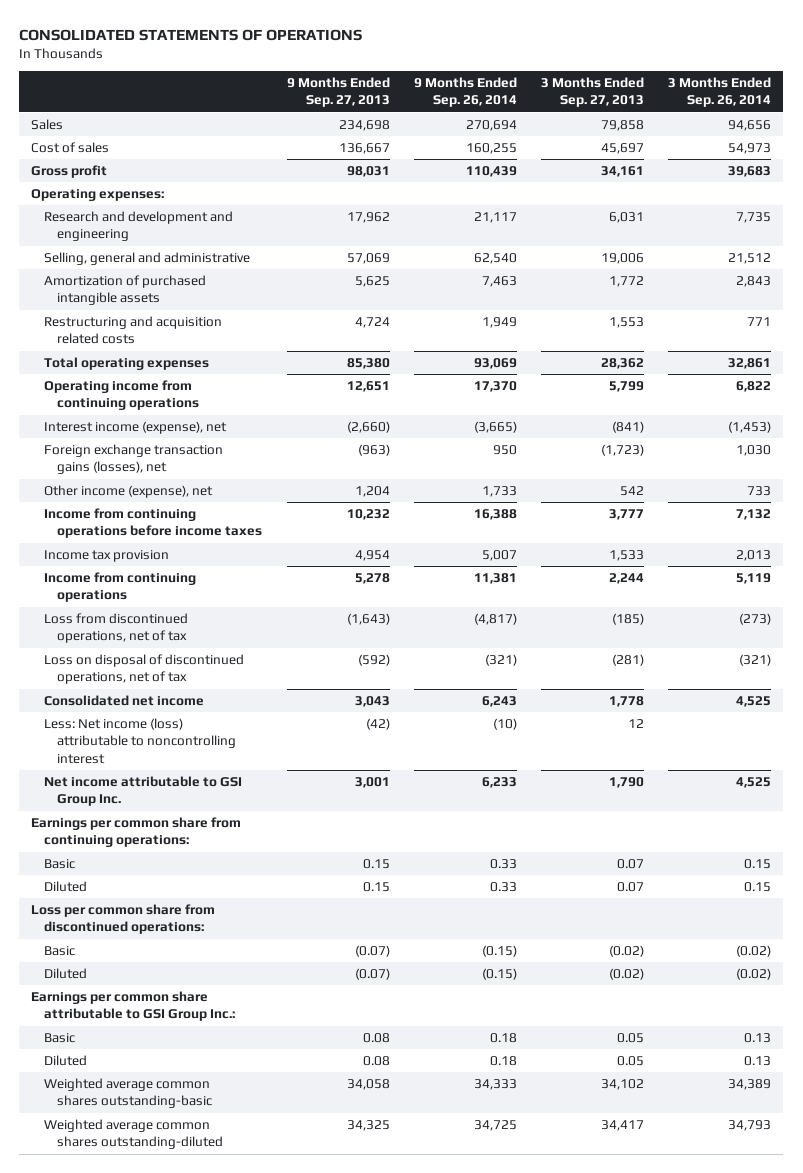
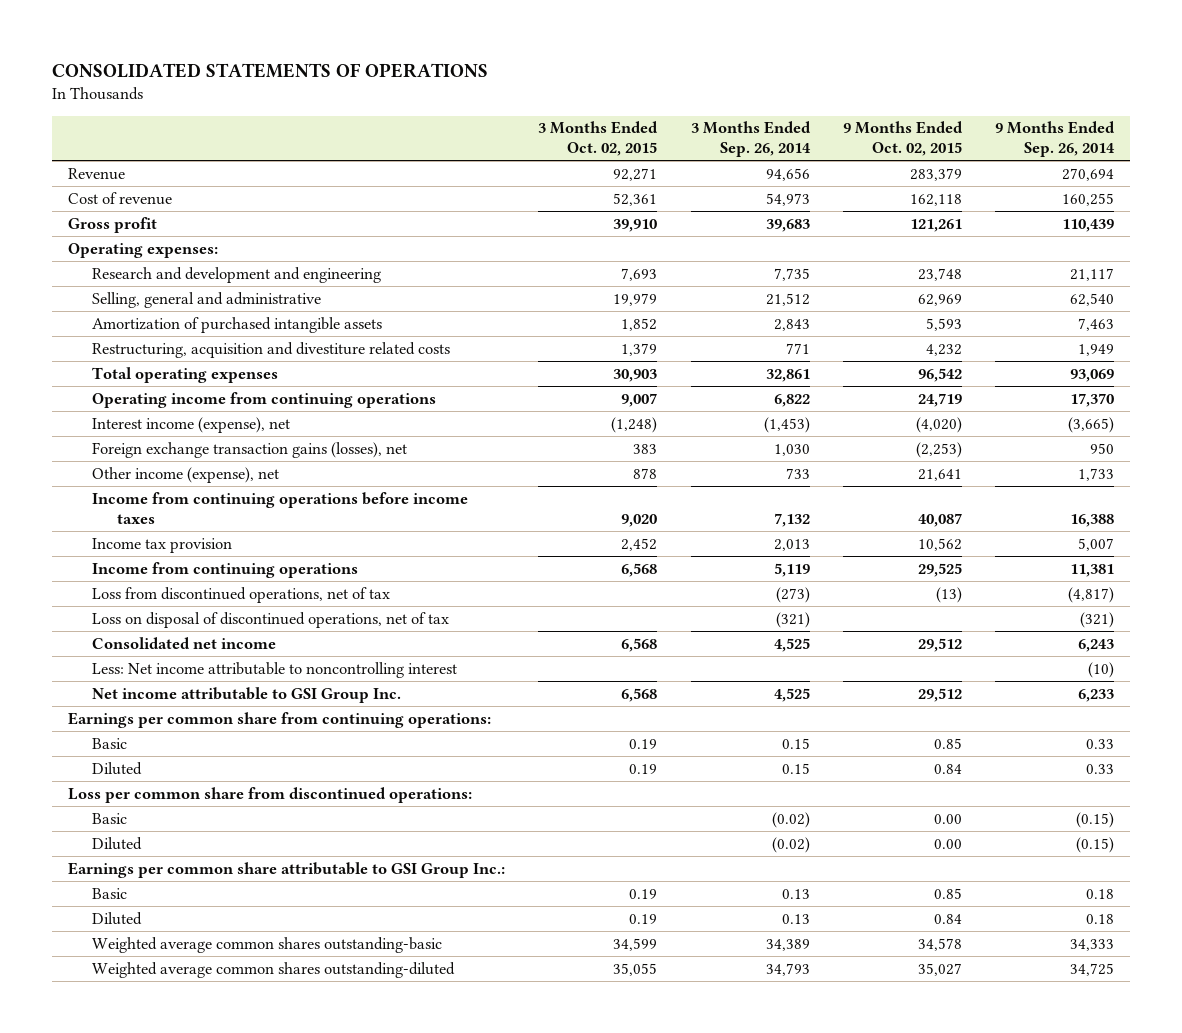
[286,77,390,108] 9 Months Ended Sep. 27, 2013 -> none
[540,77,644,108] 3 Months Ended Sep. 27, 2013 -> none
none -> [538,121,659,157] 3 Months Ended Oct. 02, 2015
none -> [842,121,963,157] 9 Months Ended Oct. 02, 2015
[31,119,64,131] Sales -> [68,167,126,180] Revenue
[31,142,110,154] Cost of sales -> [68,191,173,205] Cost of revenue
[44,316,223,345] Restructuring and acquisition related costs -> [92,341,451,358] Restructuring, acquisition and divestiture related costs
[44,718,237,764] Less: Net income (loss) attributable to noncontrolling interest -> [92,661,458,678] Less: Net income attributable to noncontrolling interest

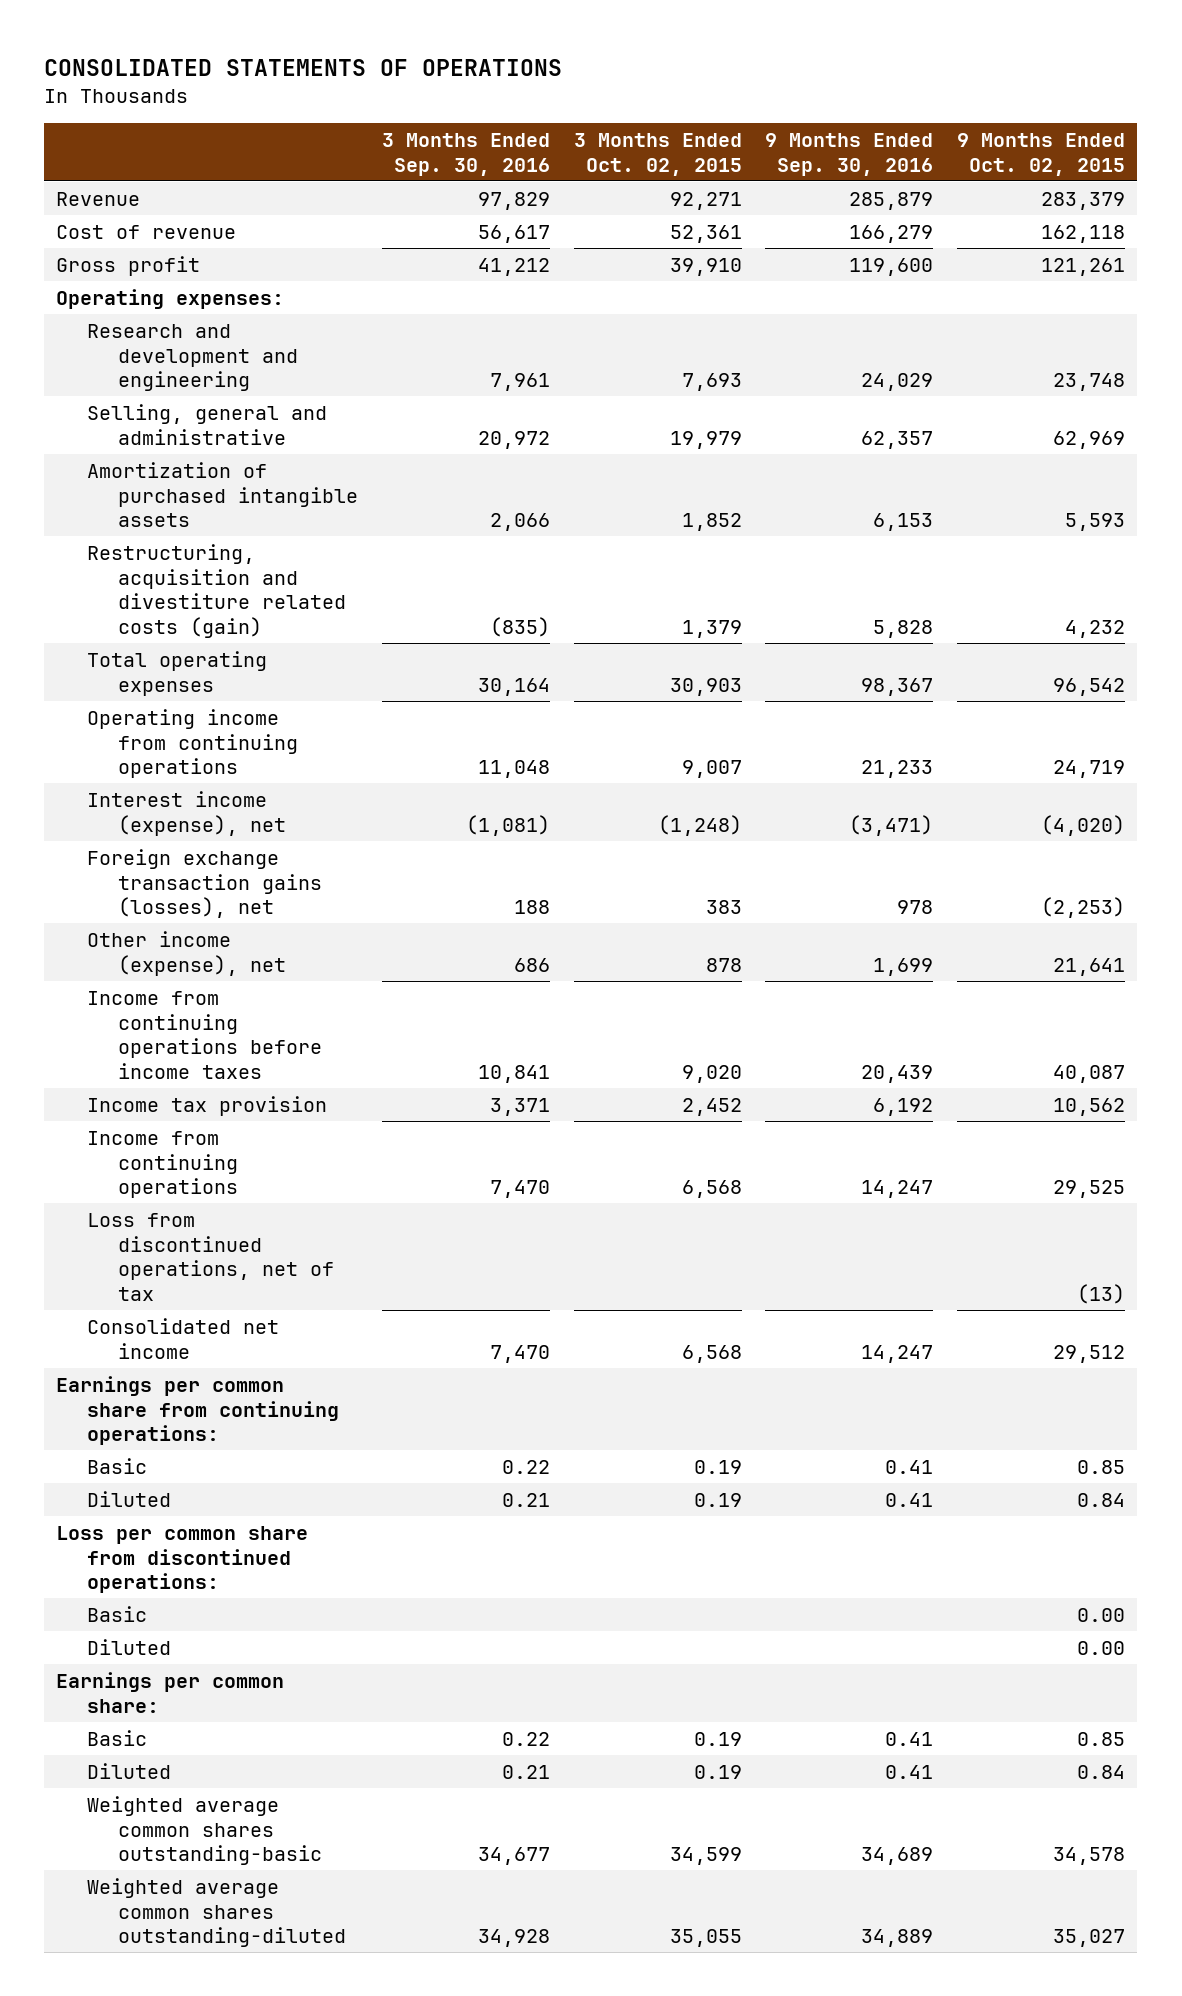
[690,121,811,158] 3 Months Ended Sep. 26, 2014 -> none
[994,121,1115,158] 9 Months Ended Sep. 26, 2014 -> none
none -> [381,133,550,176] 3 Months Ended Sep. 30, 2016
none -> [765,133,934,176] 9 Months Ended Sep. 30, 2016
[92,341,451,358] Restructuring, acquisition and divestiture related costs -> [87,543,347,638] Restructuring, acquisition and divestiture related costs (gain)
[92,611,450,628] Loss on disposal of discontinued operations, net of tax -> none
[92,661,458,678] Less: Net income attributable to noncontrolling interest -> none
[92,686,402,703] Net income attributable to GSI Group Inc. -> none
[68,861,506,878] Earnings per common share attributable to GSI Group Inc.: -> [56,1671,285,1713] Earnings per common share:

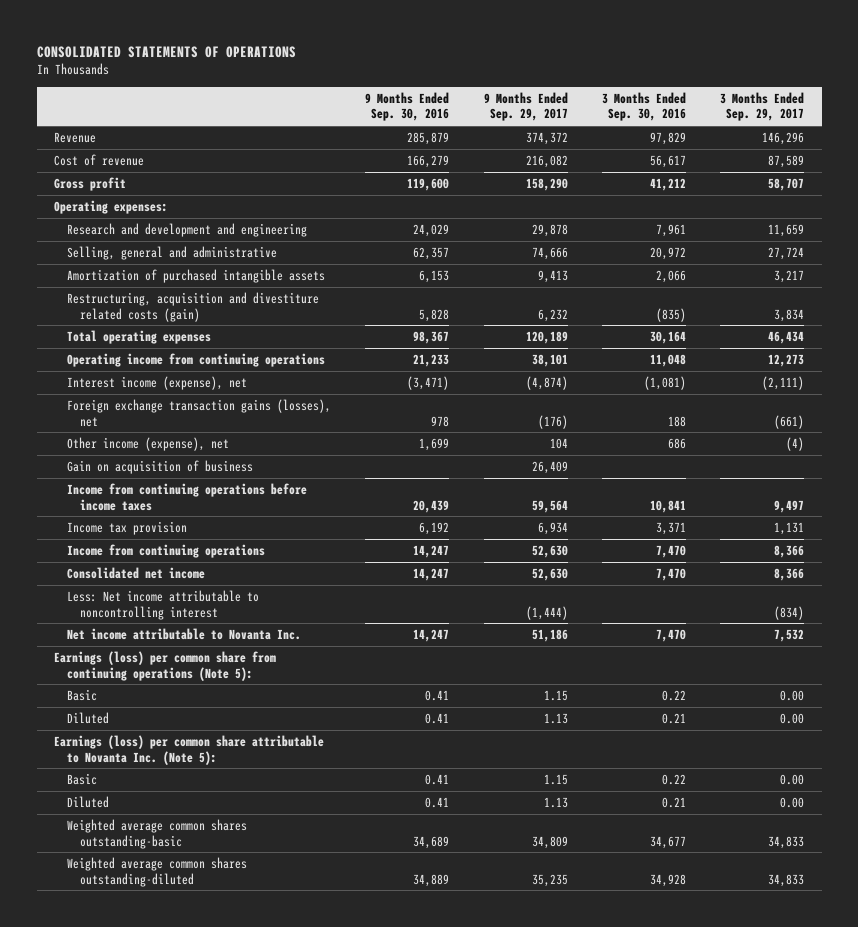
[573,133,742,176] 3 Months Ended Oct. 02, 2015 -> none
[957,133,1126,176] 9 Months Ended Oct. 02, 2015 -> none
none -> [483,91,568,122] 9 Months Ended Sep. 29, 2017
none -> [720,91,805,122] 3 Months Ended Sep. 29, 2017
none -> [67,459,254,474] Gain on acquisition of business
[87,1212,335,1301] Loss from discontinued operations, net of tax -> none
none -> [67,589,260,620] Less: Net income attributable to noncontrolling interest
none -> [67,627,302,640] Net income attributable to Novanta Inc.
[56,1375,340,1446] Earnings per common share from continuing operations: -> [53,650,276,681] Earnings (loss) per common share from continuing operations (Note 5):
[56,1525,309,1594] Loss per common share from discontinued operations: -> none
[87,1605,148,1622] Basic -> none
[87,1638,172,1655] Diluted -> none
[56,1671,285,1713] Earnings per common share: -> [53,734,324,765] Earnings (loss) per common share attributable to Novanta Inc. (Note 5):

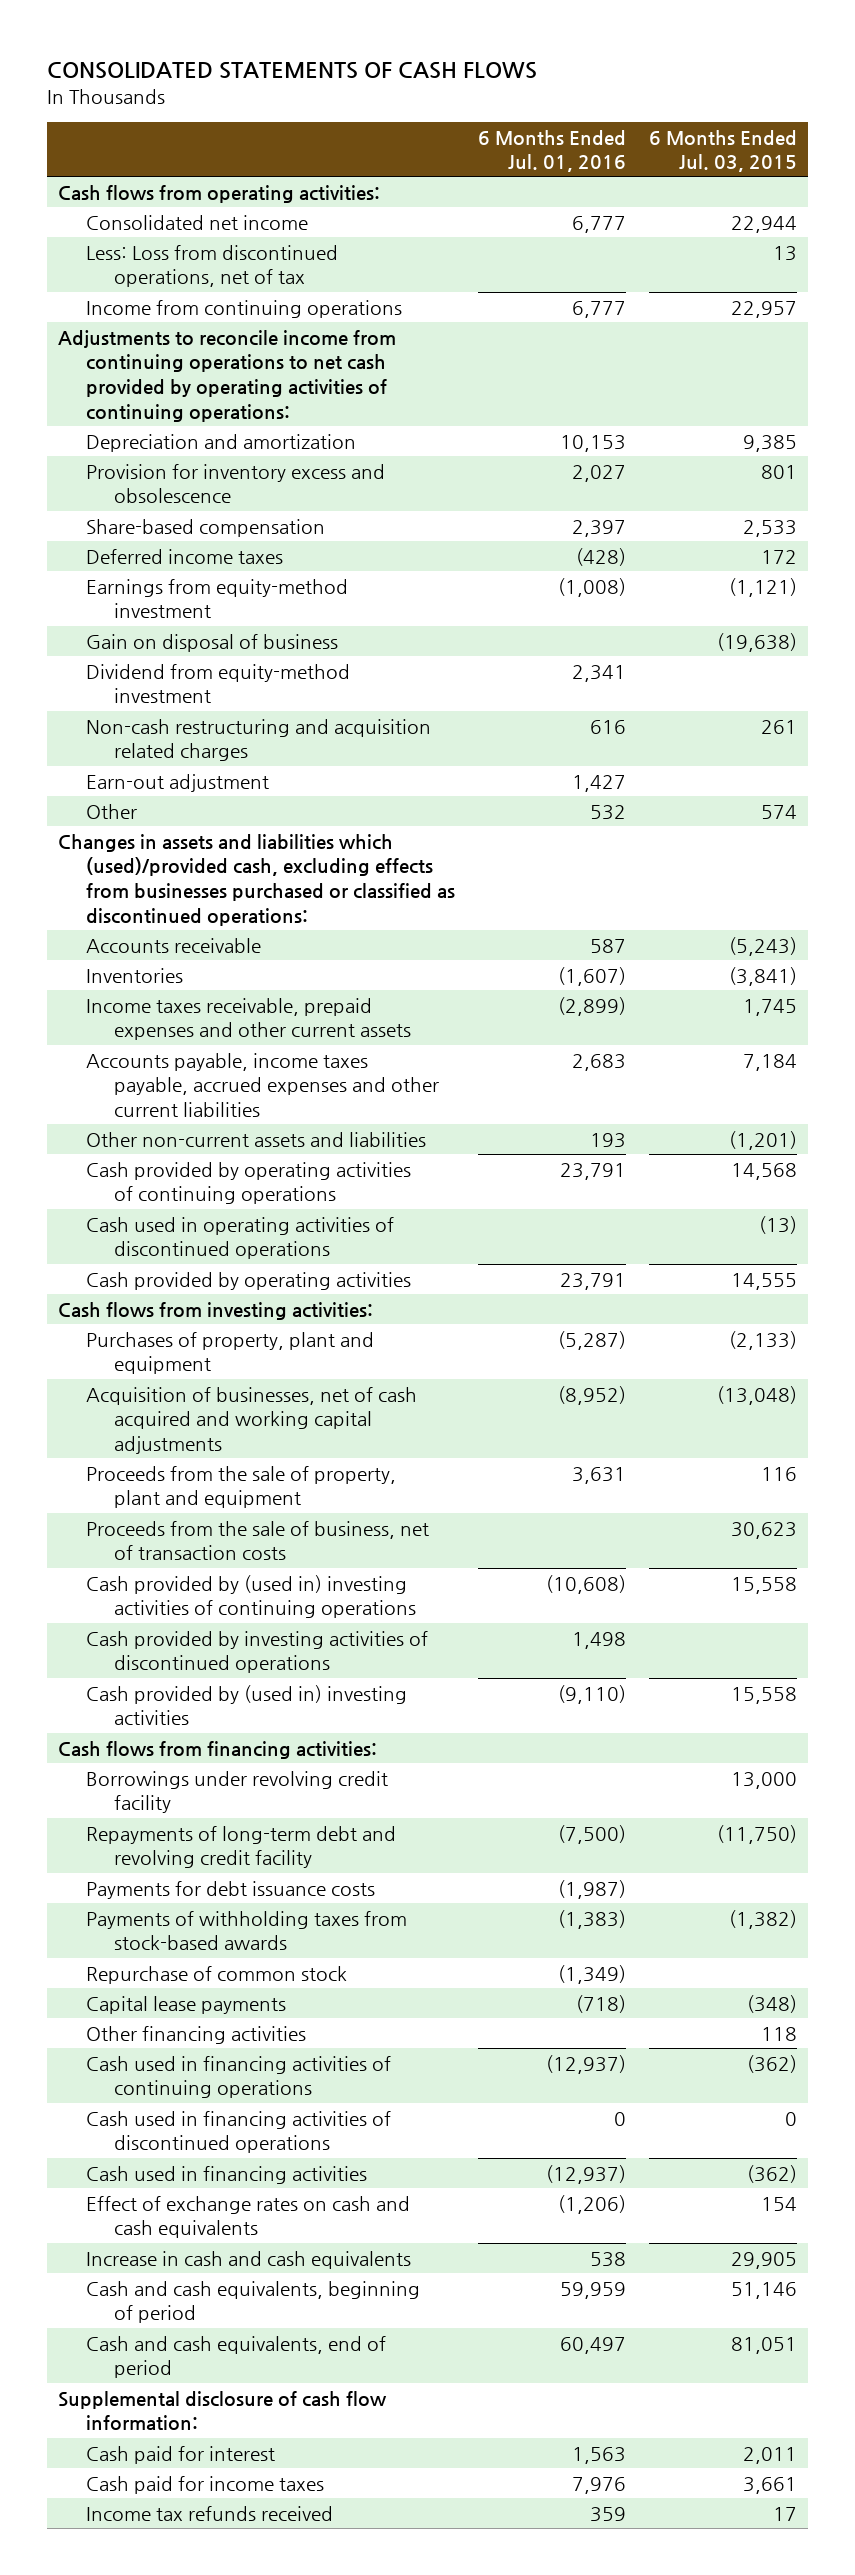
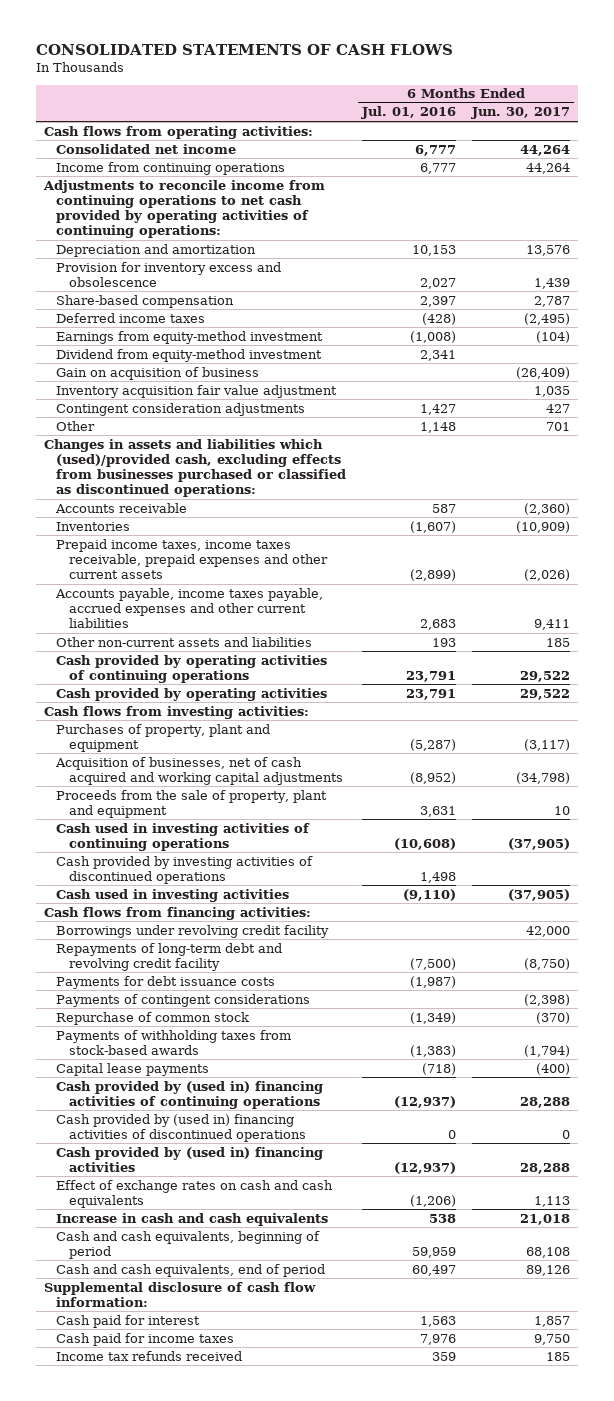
[648,129,797,173] 6 Months Ended Jul. 03, 2015 -> none
none -> [471,107,571,120] Jun. 30, 2017
[86,244,339,288] Less: Loss from discontinued operations, net of tax -> none
[86,633,339,652] Gain on disposal of business -> none
[86,718,432,762] Non-cash restructuring and acquisition related charges -> none
none -> [56,366,260,380] Gain on acquisition of business
none -> [56,384,338,398] Inventory acquisition fair value adjustment
[86,773,270,792] Earn-out adjustment -> [56,402,306,416] Contingent consideration adjustments
[589,804,626,820] 532 -> [420,421,457,433] 1,148
[86,997,411,1041] Income taxes receivable, prepaid expenses and other current assets -> [56,538,328,580] Prepaid income taxes, income taxes receivable, prepaid expenses and other current assets
[86,1216,395,1260] Cash used in operating activities of discontinued operations -> none
[86,1520,430,1561] Proceeds from the sale of business, net of transaction costs -> none
[86,1574,416,1619] Cash provided by (used in) investing activities of continuing operations -> [56,822,311,851] Cash used in investing activities of continuing operations
[86,1684,408,1726] Cash provided by (used in) investing activities -> [56,888,290,902] Cash used in investing activities
none -> [56,993,311,1007] Payments of contingent considerations
[86,1910,408,1951] Payments of withholding taxes from stock-based awards -> [56,1029,292,1055] Payments of withholding taxes from stock-based awards
[86,2025,307,2044] Other financing activities -> none
[86,2055,392,2099] Cash used in financing activities of continuing operations -> [56,1080,324,1109] Cash provided by (used in) financing activities of continuing operations
[86,2110,392,2154] Cash used in financing activities of discontinued operations -> [56,1113,306,1142] Cash provided by (used in) financing activities of discontinued operations
[86,2165,368,2184] Cash used in financing activities -> [56,1146,324,1172] Cash provided by (used in) financing activities

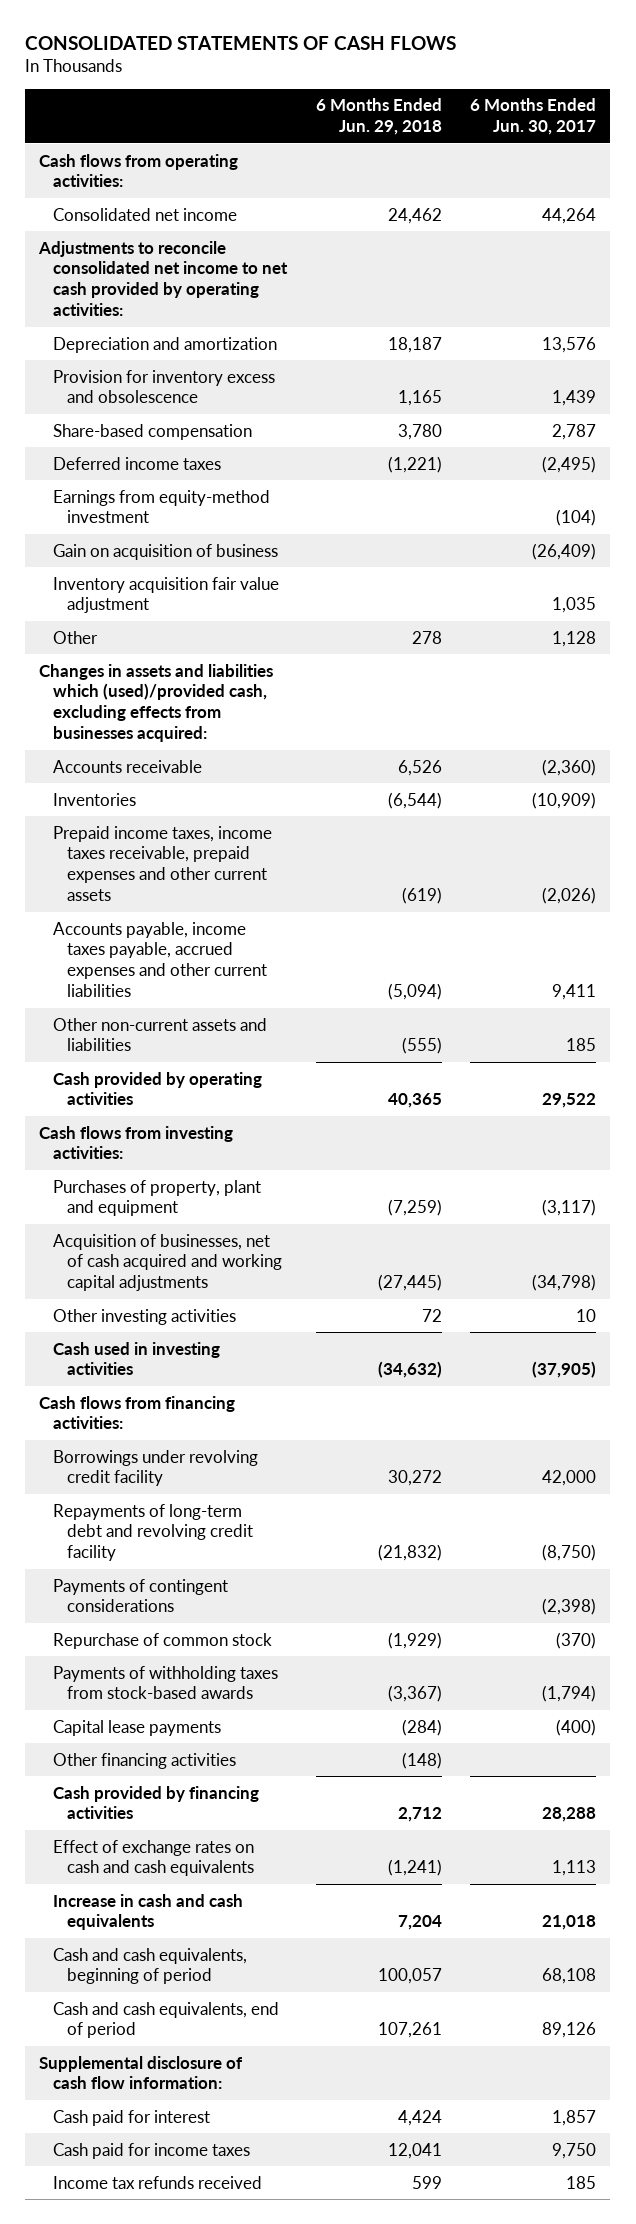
[361,106,457,120] Jul. 01, 2016 -> none
none -> [315,98,442,136] 6 Months Ended Jun. 29, 2018
[56,161,286,175] Income from continuing operations -> none
[42,179,325,239] Adjustments to reconcile income from continuing operations to net cash provided by operating activities of continuing operations: -> [38,240,289,317] Adjustments to reconcile consolidated net income to net cash provided by operating activities:
[56,348,323,362] Dividend from equity-method investment -> none
[56,402,306,416] Contingent consideration adjustments -> none
[546,421,571,431] 701 -> [552,630,597,647] 1,128
[43,438,347,498] Changes in assets and liabilities which (used)/provided cash, excluding effects from businesses purchased or classified as discontinued operations: -> [39,663,274,743] Changes in assets and liabilities which (used)/provided cash, excluding effects from businesses acquired:
[56,654,328,683] Cash provided by operating activities of continuing operations -> none
[56,789,328,818] Proceeds from the sale of property, plant and equipment -> none
[56,822,311,851] Cash used in investing activities of continuing operations -> none
[56,855,314,884] Cash provided by investing activities of discontinued operations -> none
none -> [53,1308,237,1325] Other investing activities
[56,975,276,989] Payments for debt issuance costs -> none
[56,1080,324,1109] Cash provided by (used in) financing activities of continuing operations -> none
[56,1113,306,1142] Cash provided by (used in) financing activities of discontinued operations -> none
none -> [53,1752,237,1769] Other financing activities
[56,1146,324,1172] Cash provided by (used in) financing activities -> [53,1785,260,1820] Cash provided by financing activities

